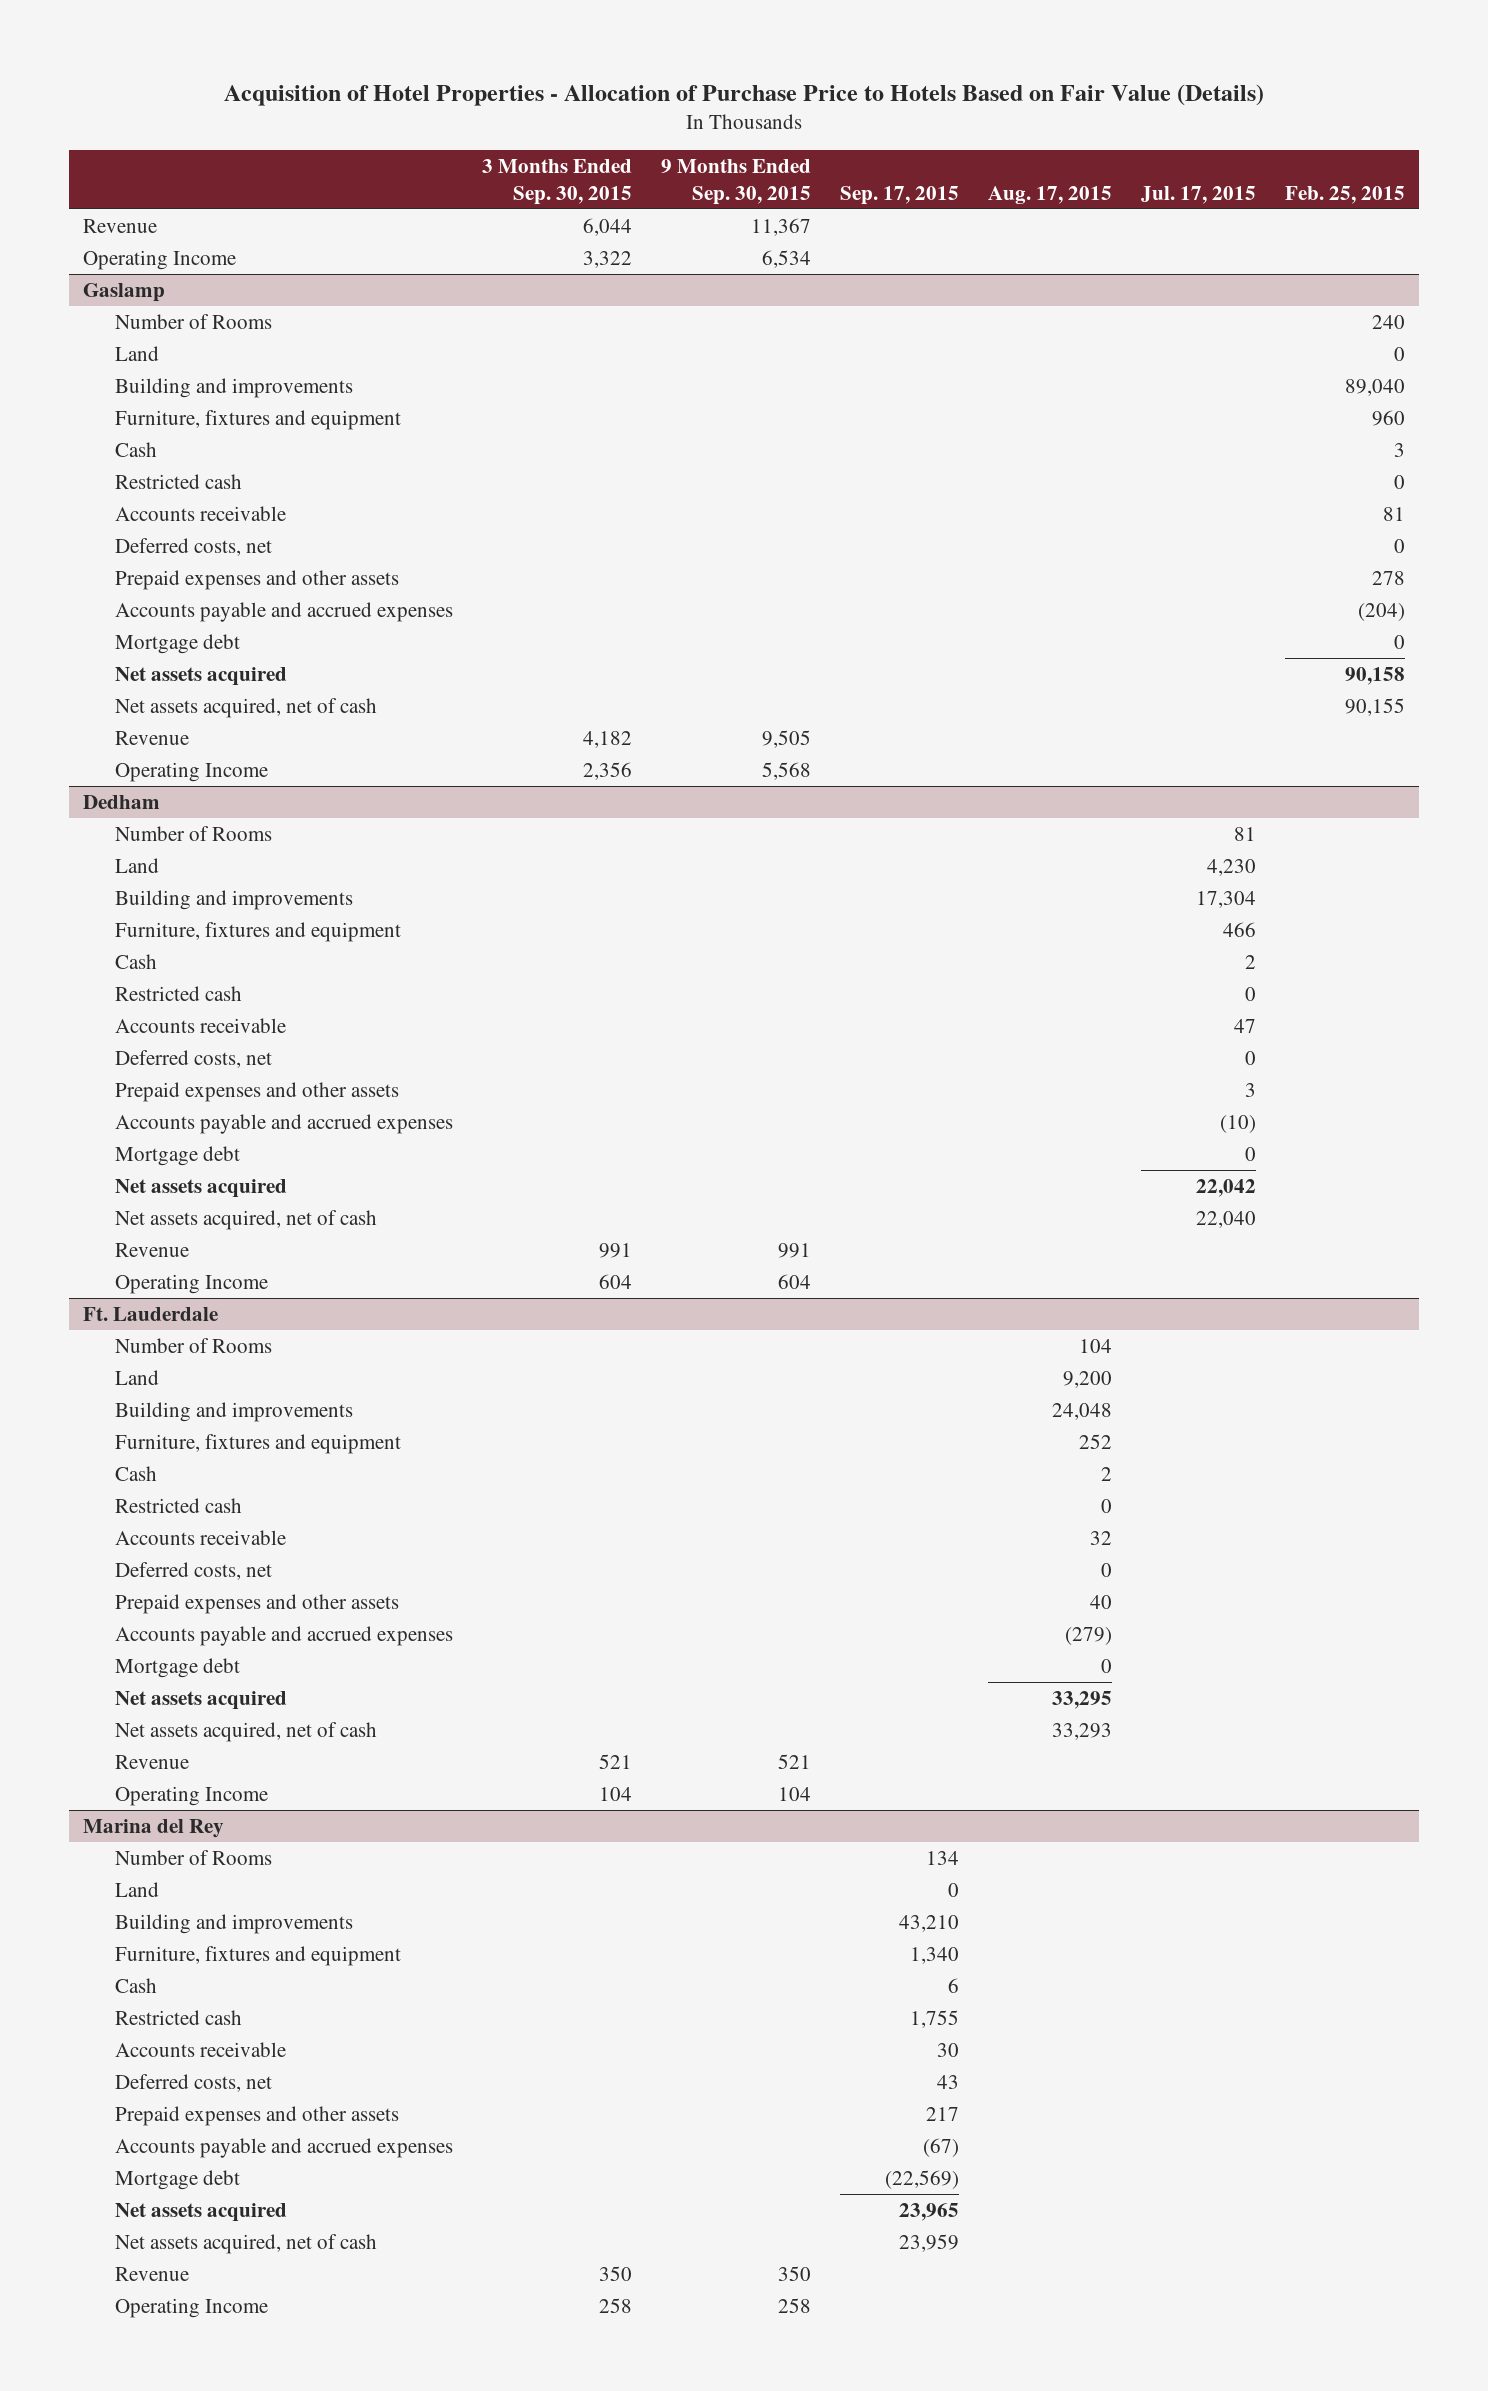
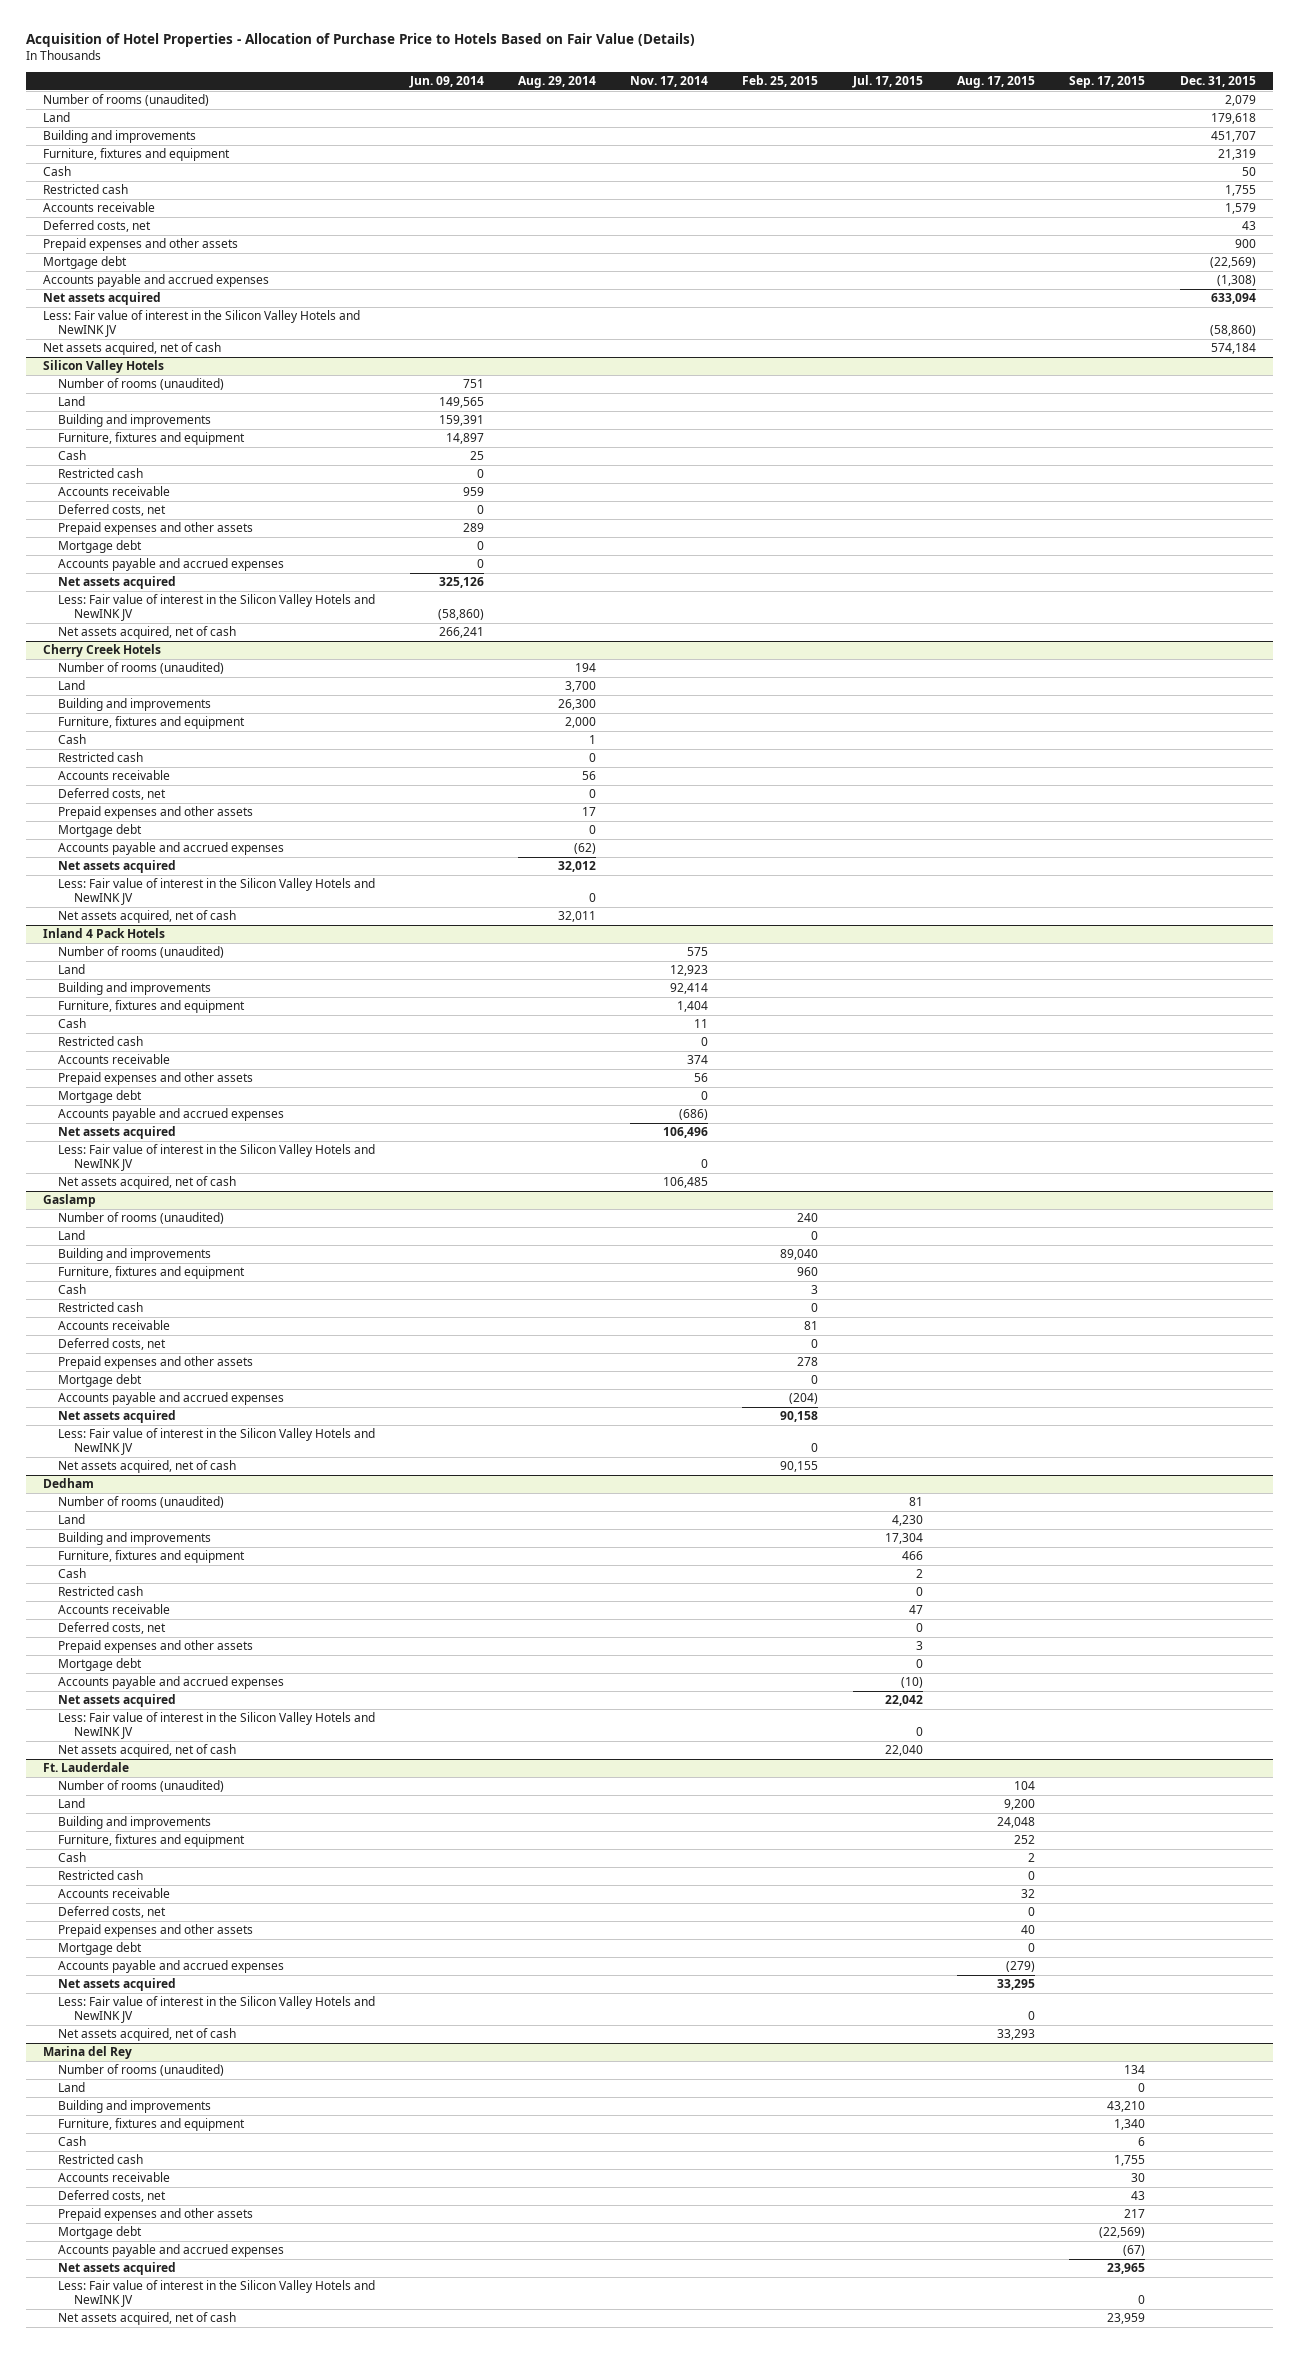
[481,159,632,205] 3 Months Ended Sep. 30, 2015 -> none
[660,159,811,205] 9 Months Ended Sep. 30, 2015 -> none
none -> [408,76,484,89] Jun. 09, 2014
none -> [517,76,596,89] Aug. 29, 2014
none -> [630,76,709,88] Nov. 17, 2014
none -> [1179,76,1256,88] Dec. 31, 2015
[83,219,158,234] Revenue -> none
[83,250,237,271] Operating Income -> none
none -> [43,94,210,107] Number of rooms (unaudited)
none -> [43,112,71,123] Land
none -> [43,130,197,144] Building and improvements
none -> [43,148,231,162] Furniture, fixtures and equipment
none -> [43,166,72,177] Cash
none -> [43,184,129,195] Restricted cash
none -> [43,202,156,213] Accounts receivable
none -> [43,220,152,233] Deferred costs, net
none -> [43,238,239,252] Prepaid expenses and other assets
none -> [43,256,128,270] Mortgage debt
none -> [43,274,270,288] Accounts payable and accrued expenses
none -> [43,292,162,306] Net assets acquired
none -> [43,310,361,338] Less: Fair value of interest in the Silicon Valley Hotels and NewINK JV
none -> [43,342,222,356] Net assets acquired, net of cash
none -> [43,360,165,374] Silicon Valley Hotels
none -> [58,378,225,391] Number of rooms (unaudited)
none -> [58,396,86,407] Land
none -> [58,414,212,428] Building and improvements
none -> [58,432,246,446] Furniture, fixtures and equipment
none -> [58,450,87,461] Cash
none -> [58,468,144,479] Restricted cash
none -> [58,486,171,497] Accounts receivable
none -> [58,504,167,517] Deferred costs, net
none -> [58,522,254,536] Prepaid expenses and other assets
none -> [58,540,143,554] Mortgage debt
none -> [58,558,285,572] Accounts payable and accrued expenses
none -> [58,576,177,590] Net assets acquired
none -> [58,594,376,622] Less: Fair value of interest in the Silicon Valley Hotels and NewINK JV
none -> [58,626,237,640] Net assets acquired, net of cash
none -> [43,644,162,658] Cherry Creek Hotels
none -> [58,662,225,675] Number of rooms (unaudited)
none -> [58,680,86,691] Land
none -> [58,698,212,712] Building and improvements
none -> [58,716,246,730] Furniture, fixtures and equipment
none -> [58,734,87,745] Cash
none -> [58,752,144,763] Restricted cash
none -> [58,770,171,781] Accounts receivable
none -> [58,788,167,801] Deferred costs, net
none -> [58,806,254,820] Prepaid expenses and other assets
none -> [58,824,143,838] Mortgage debt
none -> [58,842,285,856] Accounts payable and accrued expenses
none -> [58,860,177,874] Net assets acquired
none -> [58,878,376,906] Less: Fair value of interest in the Silicon Valley Hotels and NewINK JV
none -> [58,910,237,924] Net assets acquired, net of cash
none -> [43,928,166,939] Inland 4 Pack Hotels
none -> [58,946,225,959] Number of rooms (unaudited)
none -> [58,964,86,975] Land
none -> [58,982,212,996] Building and improvements
none -> [58,1000,246,1014] Furniture, fixtures and equipment
none -> [58,1018,87,1029] Cash
none -> [58,1036,144,1047] Restricted cash
none -> [58,1054,171,1065] Accounts receivable
none -> [58,1072,254,1086] Prepaid expenses and other assets
none -> [58,1090,143,1104] Mortgage debt
none -> [58,1108,285,1122] Accounts payable and accrued expenses
none -> [58,1126,177,1140] Net assets acquired
none -> [58,1144,376,1172] Less: Fair value of interest in the Silicon Valley Hotels and NewINK JV
none -> [58,1176,237,1190] Net assets acquired, net of cash
[114,314,272,330] Number of Rooms -> [58,1212,225,1225] Number of rooms (unaudited)
[114,602,453,623] Accounts payable and accrued expenses -> [58,1392,285,1406] Accounts payable and accrued expenses
none -> [58,1428,376,1456] Less: Fair value of interest in the Silicon Valley Hotels and NewINK JV
[114,731,189,746] Revenue -> none
[114,762,268,783] Operating Income -> none
[114,826,272,842] Number of Rooms -> [58,1496,225,1509] Number of rooms (unaudited)
[114,1114,453,1135] Accounts payable and accrued expenses -> [58,1676,285,1690] Accounts payable and accrued expenses
none -> [58,1712,376,1740] Less: Fair value of interest in the Silicon Valley Hotels and NewINK JV
[114,1243,189,1258] Revenue -> none
[114,1274,268,1295] Operating Income -> none
[114,1338,272,1354] Number of Rooms -> [58,1780,225,1793] Number of rooms (unaudited)
[114,1626,453,1647] Accounts payable and accrued expenses -> [58,1960,285,1974] Accounts payable and accrued expenses
none -> [58,1996,376,2024] Less: Fair value of interest in the Silicon Valley Hotels and NewINK JV
[114,1755,189,1770] Revenue -> none
[114,1786,268,1807] Operating Income -> none
[114,1850,272,1866] Number of Rooms -> [58,2064,225,2077] Number of rooms (unaudited)
[114,2138,453,2159] Accounts payable and accrued expenses -> [58,2244,285,2258] Accounts payable and accrued expenses
none -> [58,2280,376,2308] Less: Fair value of interest in the Silicon Valley Hotels and NewINK JV
[114,2267,189,2282] Revenue -> none
[114,2298,268,2319] Operating Income -> none

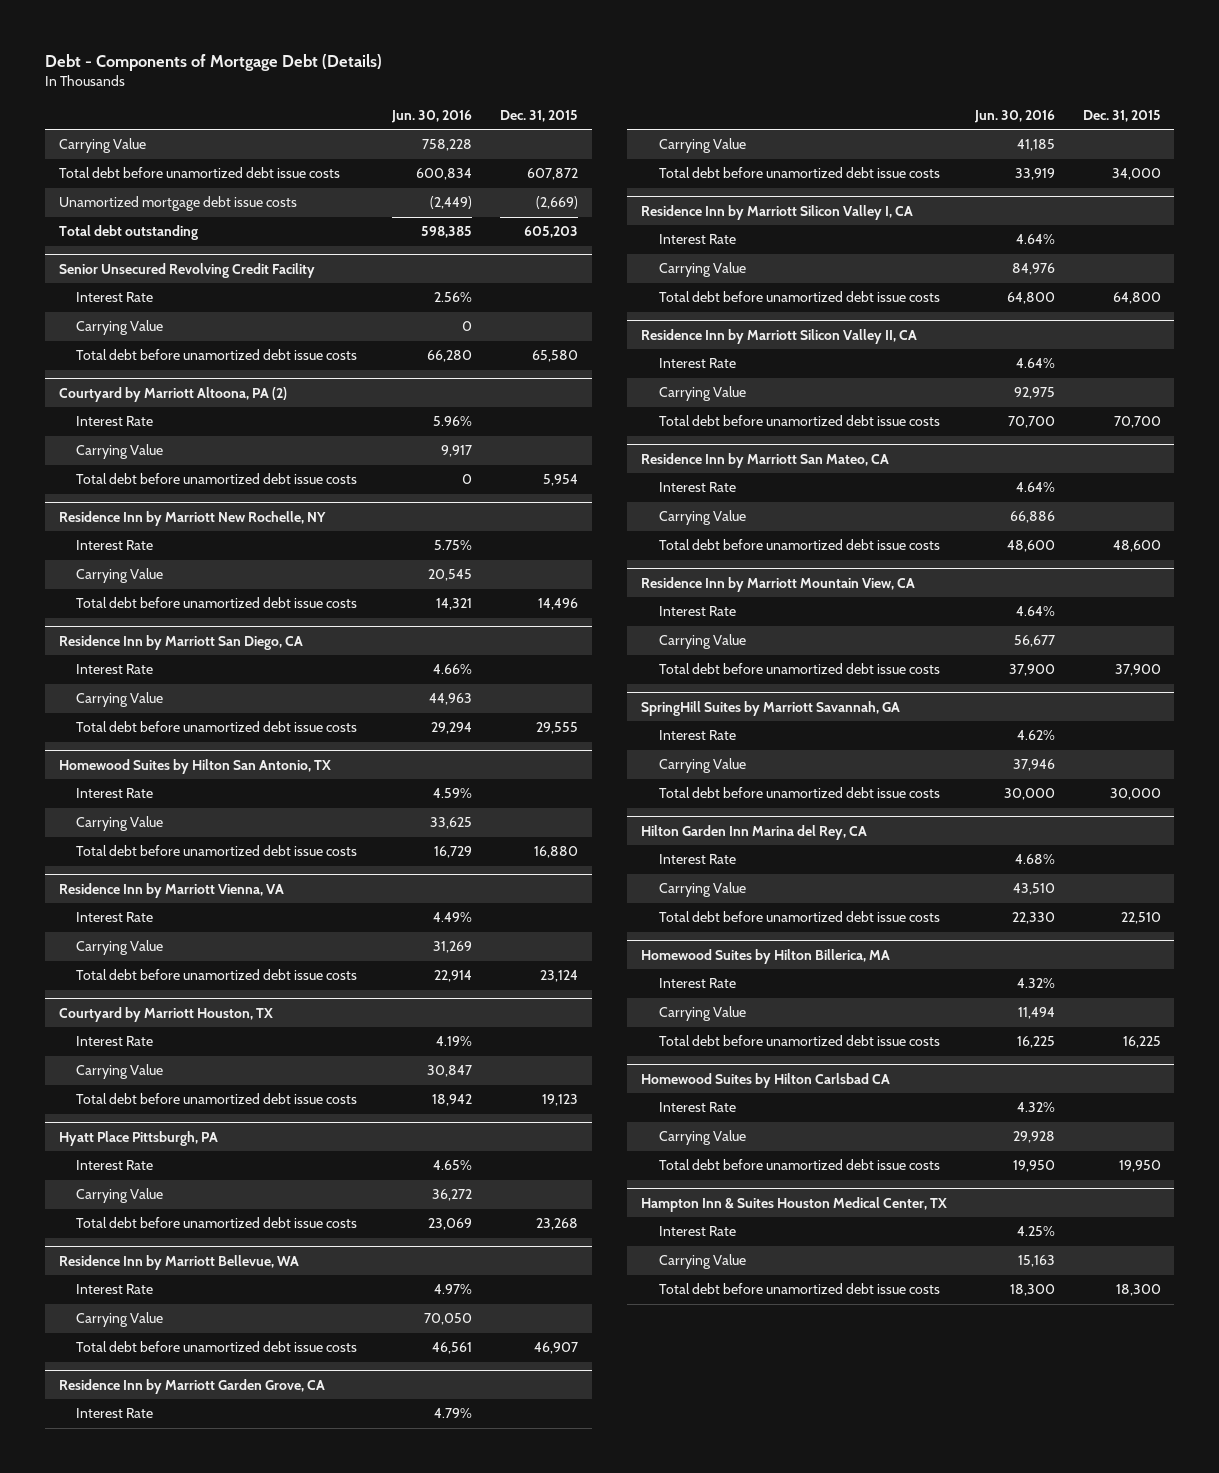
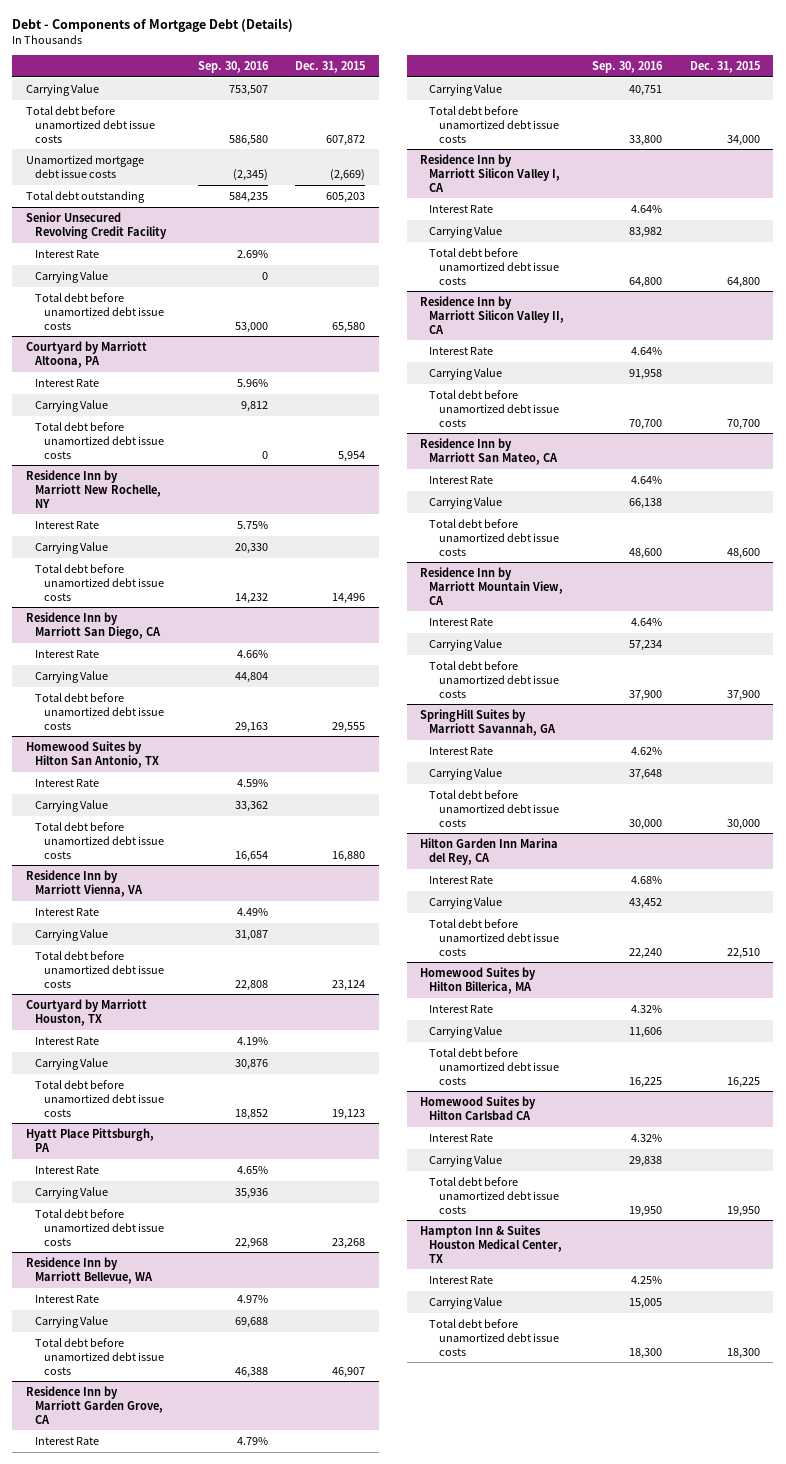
[391,109,473,123] Jun. 30, 2016 -> none
none -> [197,60,269,73] Sep. 30, 2016
[58,387,287,403] Courtyard by Marriott Altoona, PA (2) -> [25,340,147,368] Courtyard by Marriott Altoona, PA

